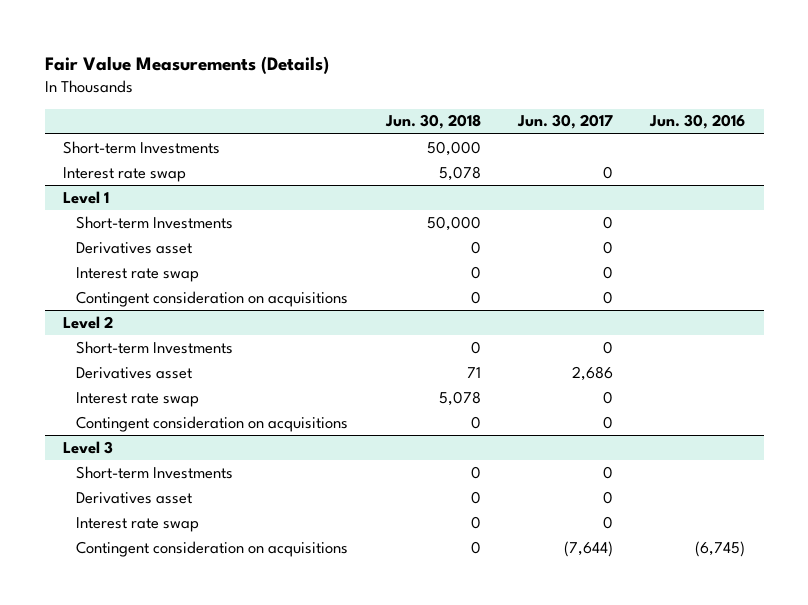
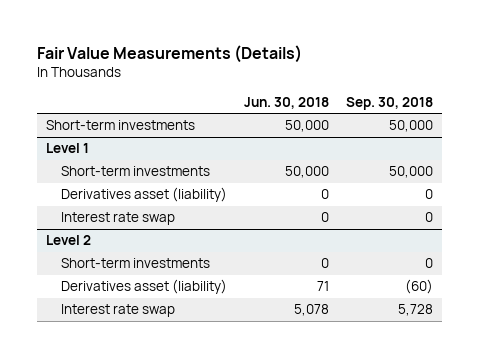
[516,114,613,130] Jun. 30, 2017 -> none
[648,114,745,130] Jun. 30, 2016 -> none
none -> [346,97,434,111] Sep. 30, 2018
[63,166,187,182] Interest rate swap -> none
[63,140,221,154] Short-term Investments -> [45,120,195,131] Short-term investments
[76,215,234,229] Short-term Investments -> [60,166,210,177] Short-term investments
[76,241,193,254] Derivatives asset -> [60,187,227,203] Derivatives asset (liability)
[76,290,349,307] Contingent consideration on acquisitions -> none
[76,340,234,354] Short-term Investments -> [60,258,210,269] Short-term investments
[76,366,193,379] Derivatives asset -> [60,279,227,295] Derivatives asset (liability)
[76,415,349,432] Contingent consideration on acquisitions -> none
[63,440,114,454] Level 3 -> none
[76,465,234,479] Short-term Investments -> none
[76,491,193,504] Derivatives asset -> none
[76,516,200,532] Interest rate swap -> none
[76,540,349,557] Contingent consideration on acquisitions -> none

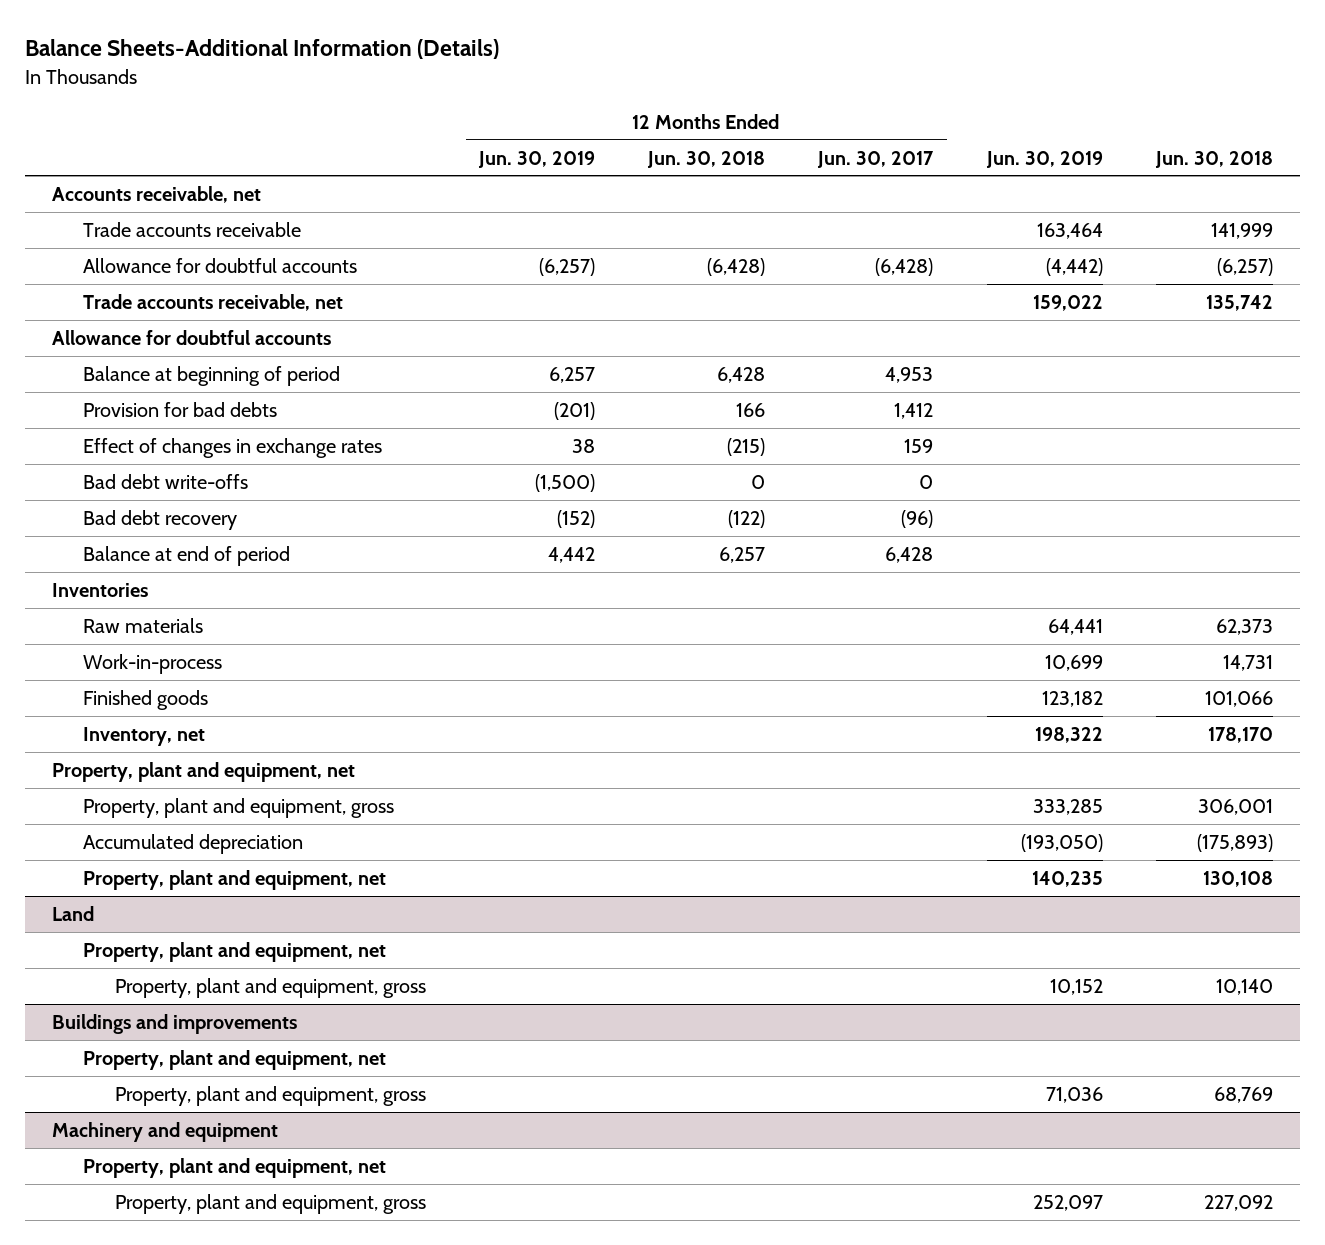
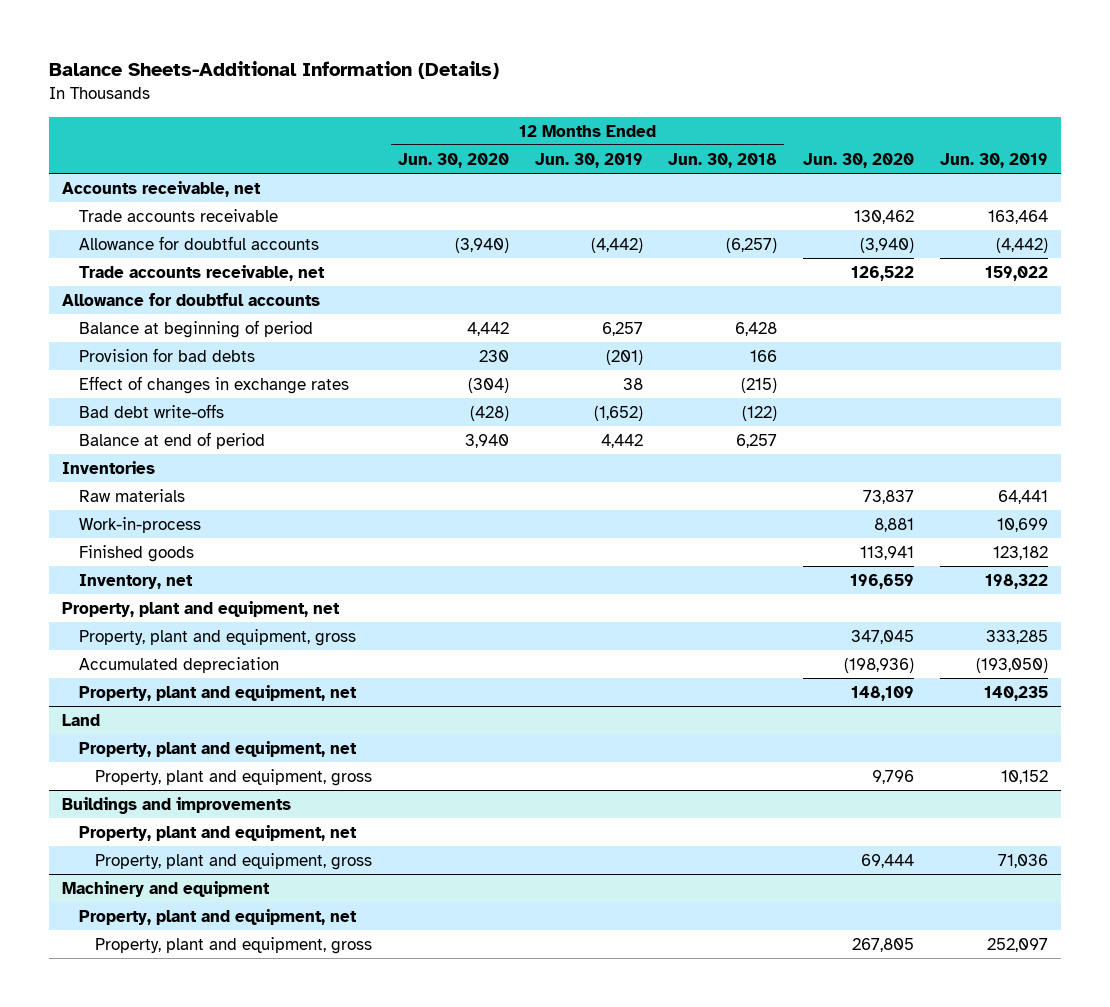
[817,150,935,168] Jun. 30, 2017 -> none
[1154,150,1273,168] Jun. 30, 2018 -> none
none -> [397,153,509,169] Jun. 30, 2020
none -> [803,153,915,169] Jun. 30, 2020
[539,257,596,276] (6,257) -> [590,238,643,254] (4,442)
[707,257,766,276] (6,428) -> [726,238,778,254] (6,257)
[83,509,238,530] Bad debt recovery -> none
[535,473,596,492] (1,500) -> [593,406,643,422] (1,652)
[751,474,766,489] 0 -> [742,406,778,422] (122)

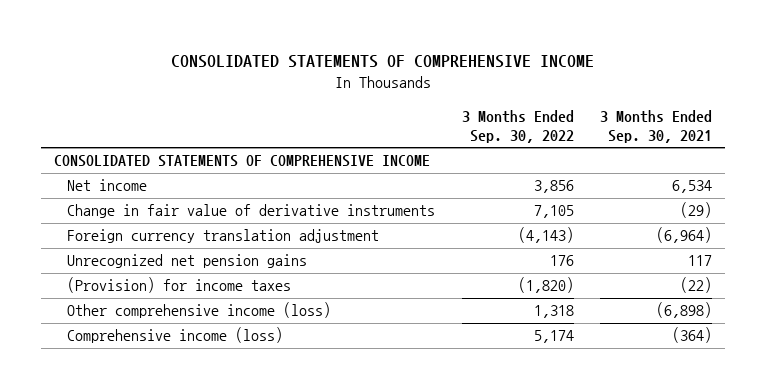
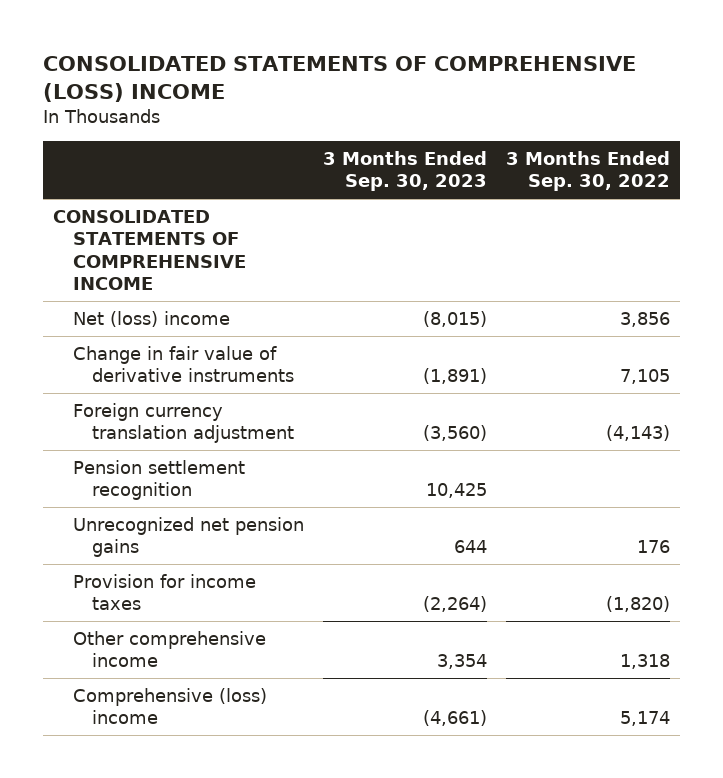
[171,54,595,68] CONSOLIDATED STATEMENTS OF COMPREHENSIVE INCOME -> [43,56,637,102] CONSOLIDATED STATEMENTS OF COMPREHENSIVE (LOSS) INCOME
[599,109,712,144] 3 Months Ended Sep. 30, 2021 -> none
none -> [322,150,487,192] 3 Months Ended Sep. 30, 2023
[67,179,148,192] Net income -> [72,311,230,328] Net (loss) income
none -> [72,460,245,501] Pension settlement recognition
[67,277,292,294] (Provision) for income taxes -> [72,574,256,611] Provision for income taxes
[67,302,332,319] Other comprehensive income (loss) -> [72,631,266,668] Other comprehensive income
[67,327,284,344] Comprehensive income (loss) -> [72,688,267,725] Comprehensive (loss) income

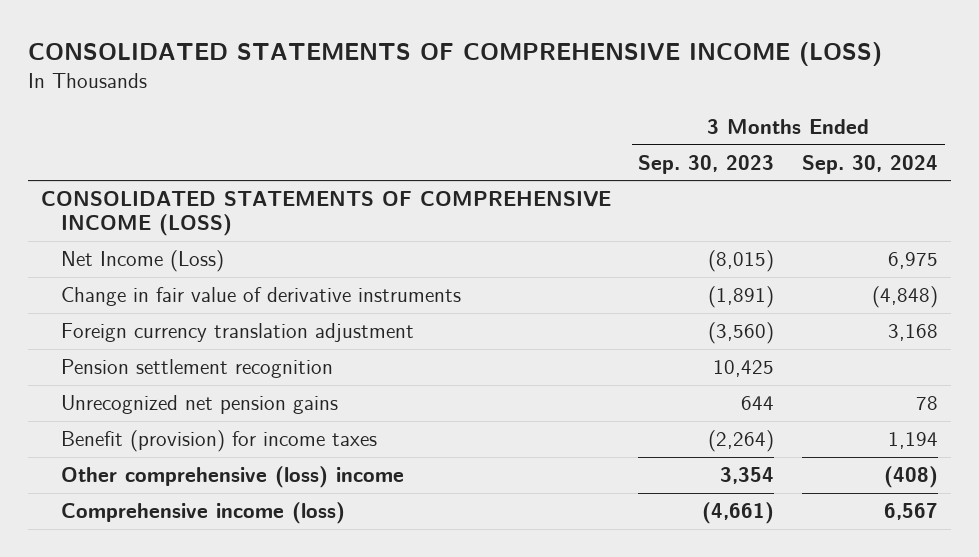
[43,56,637,102] CONSOLIDATED STATEMENTS OF COMPREHENSIVE (LOSS) INCOME -> [27,41,882,66] CONSOLIDATED STATEMENTS OF COMPREHENSIVE INCOME (LOSS)
[506,150,671,192] 3 Months Ended Sep. 30, 2022 -> none
none -> [801,154,938,174] Sep. 30, 2024
[52,210,246,290] CONSOLIDATED STATEMENTS OF COMPREHENSIVE INCOME -> [41,191,612,237] CONSOLIDATED STATEMENTS OF COMPREHENSIVE INCOME (LOSS)
[72,311,230,328] Net (loss) income -> [61,250,225,273] Net Income (Loss)
[72,574,256,611] Provision for income taxes -> [61,430,378,453] Benefit (provision) for income taxes
[72,631,266,668] Other comprehensive income -> [61,466,405,489] Other comprehensive (loss) income
[72,688,267,725] Comprehensive (loss) income -> [61,502,346,525] Comprehensive income (loss)

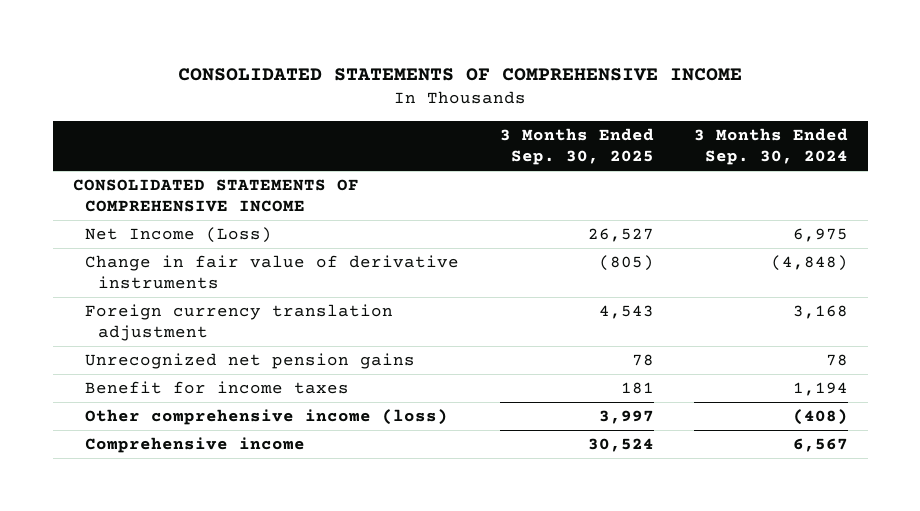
[27,41,882,66] CONSOLIDATED STATEMENTS OF COMPREHENSIVE INCOME (LOSS) -> [178,67,743,81] CONSOLIDATED STATEMENTS OF COMPREHENSIVE INCOME
[638,154,775,174] Sep. 30, 2023 -> none
none -> [499,128,654,166] 3 Months Ended Sep. 30, 2025
[41,191,612,237] CONSOLIDATED STATEMENTS OF COMPREHENSIVE INCOME (LOSS) -> [72,179,359,213] CONSOLIDATED STATEMENTS OF COMPREHENSIVE INCOME
[61,359,334,379] Pension settlement recognition -> none
[61,430,378,453] Benefit (provision) for income taxes -> [85,381,350,395] Benefit for income taxes
[61,466,405,489] Other comprehensive (loss) income -> [85,409,449,426] Other comprehensive income (loss)
[61,502,346,525] Comprehensive income (loss) -> [85,437,306,454] Comprehensive income

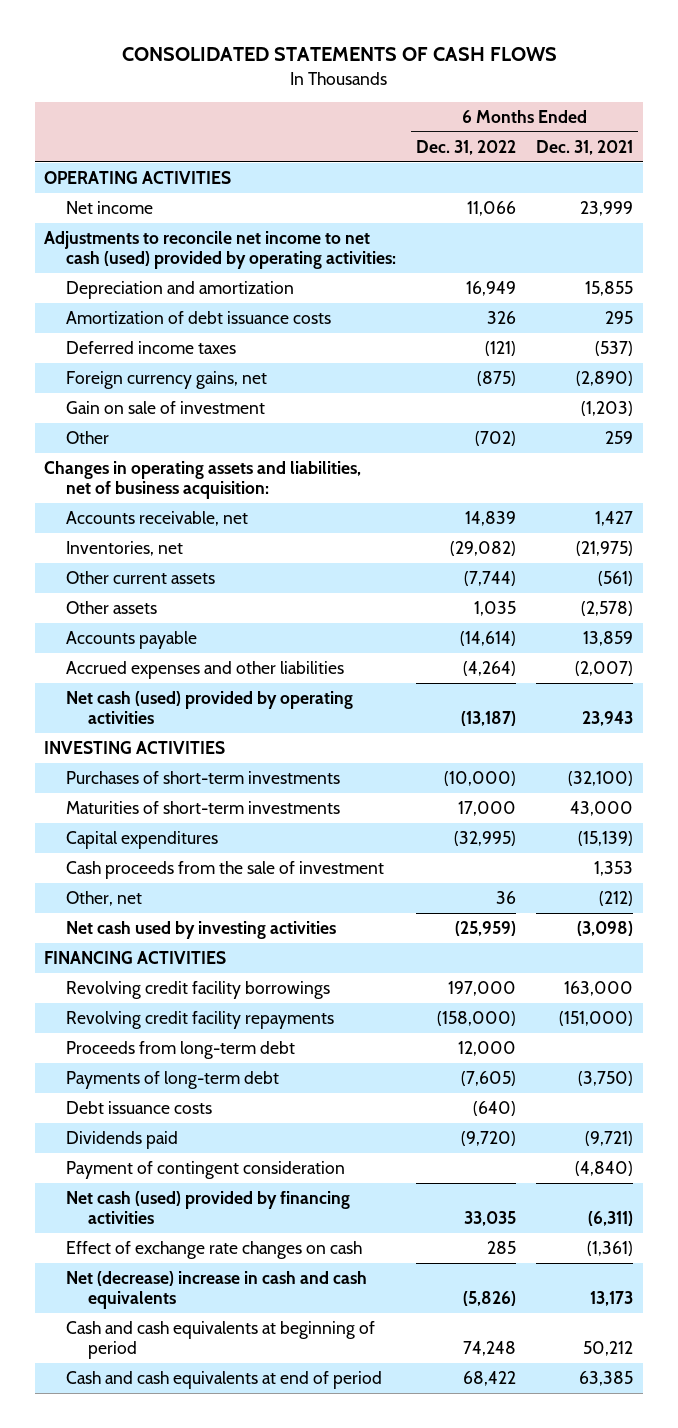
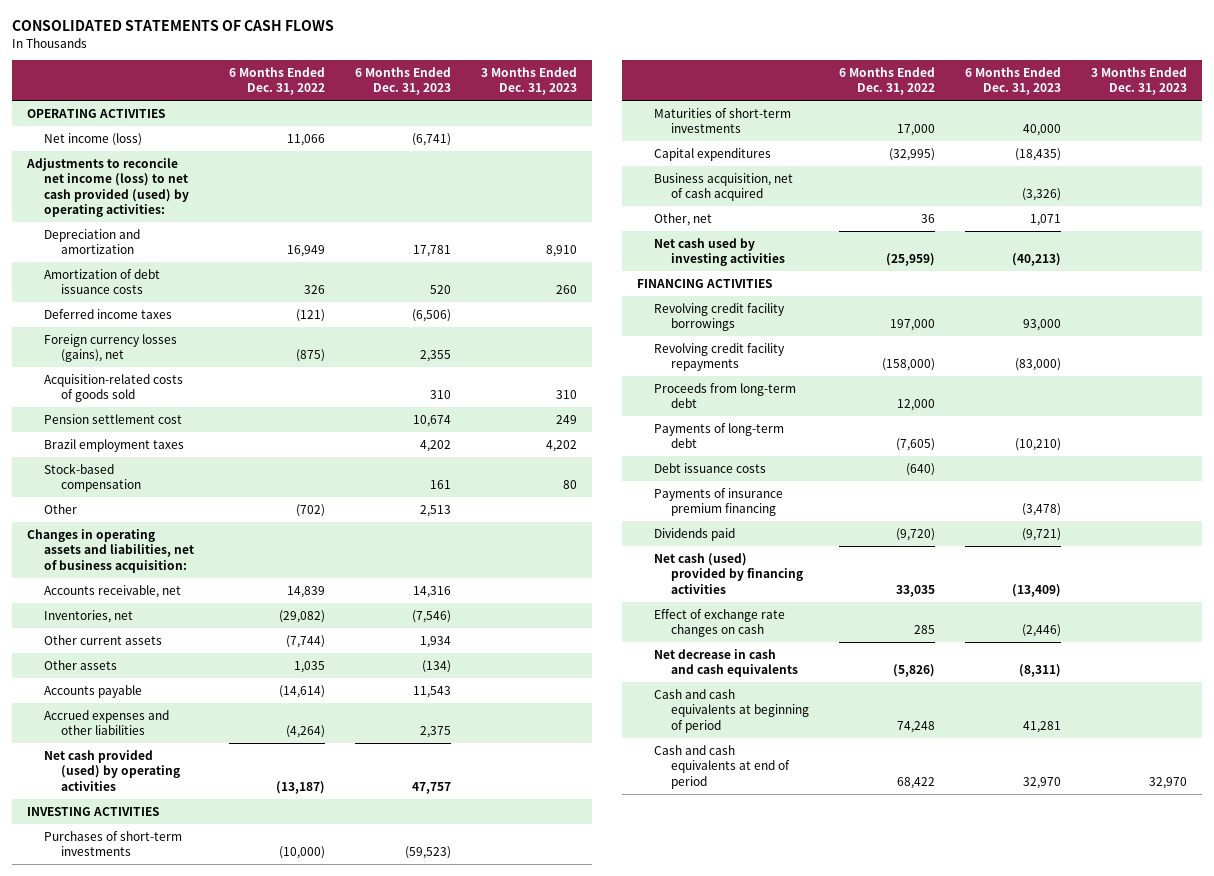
[536,139,634,155] Dec. 31, 2021 -> none
none -> [354,66,451,96] 6 Months Ended Dec. 31, 2023
none -> [480,66,577,96] 3 Months Ended Dec. 31, 2023
[66,200,154,214] Net income -> [44,132,143,146] Net income (loss)
[44,230,397,270] Adjustments to reconcile net income to net cash (used) provided by operating activities: -> [26,157,190,217] Adjustments to reconcile net income (loss) to net cash provided (used) by operating activities:
[66,400,266,414] Gain on sale of investment -> none
[66,370,268,389] Foreign currency gains, net -> [44,333,178,363] Foreign currency losses (gains), net
none -> [44,373,184,403] Acquisition-related costs of goods sold
none -> [44,413,183,424] Pension settlement cost
none -> [44,438,185,452] Brazil employment taxes
none -> [44,462,142,493] Stock-based compensation
[66,690,354,725] Net cash (used) provided by operating activities -> [44,749,181,791] Net cash provided (used) by operating activities
[66,860,385,879] Cash proceeds from the sale of investment -> none
none -> [654,172,794,202] Business acquisition, net of cash acquired
none -> [654,487,784,517] Payments of insurance premium financing
[66,1160,346,1179] Payment of contingent consideration -> none
[66,1270,368,1310] Net (decrease) increase in cash and cash equivalents -> [654,648,799,678] Net decrease in cash and cash equivalents

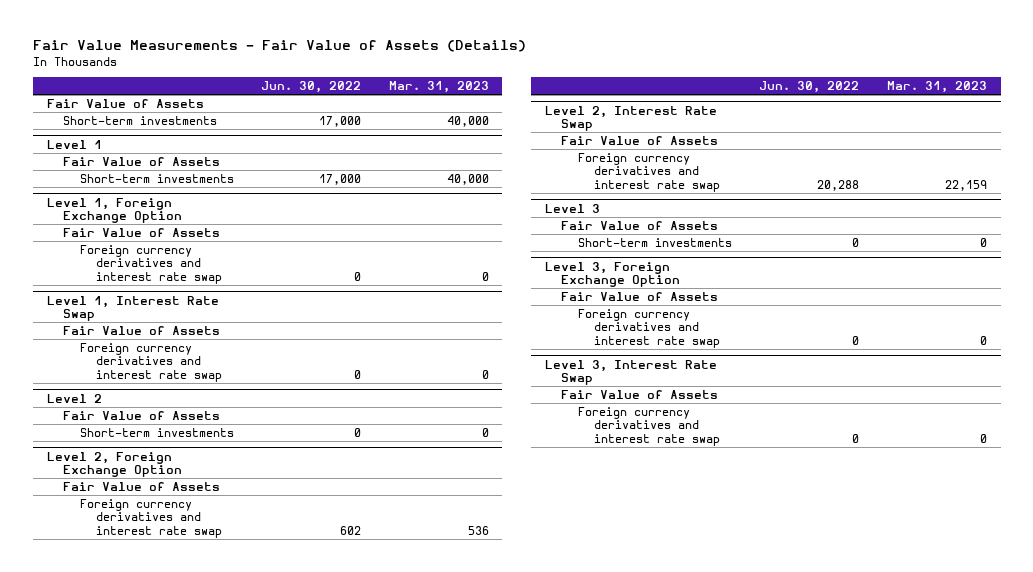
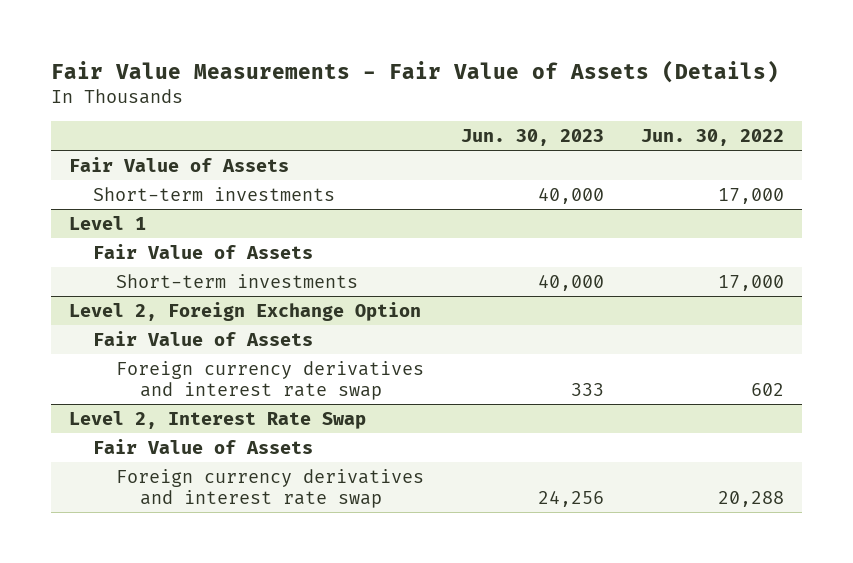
[388,80,489,93] Mar. 31, 2023 -> none
none -> [461,129,605,147] Jun. 30, 2023
[46,197,183,223] Level 1, Foreign Exchange Option -> none
[63,227,221,237] Fair Value of Assets -> none
[79,244,223,284] Foreign currency derivatives and interest rate swap -> none
[46,295,219,321] Level 1, Interest Rate Swap -> none
[63,325,221,335] Fair Value of Assets -> none
[79,342,223,382] Foreign currency derivatives and interest rate swap -> none
[46,393,102,403] Level 2 -> none
[63,410,221,420] Fair Value of Assets -> none
[79,427,234,437] Short-term investments -> none
[544,203,600,213] Level 3 -> none
[561,220,719,230] Fair Value of Assets -> none
[577,237,732,247] Short-term investments -> none
[544,261,681,287] Level 3, Foreign Exchange Option -> none
[561,291,719,301] Fair Value of Assets -> none
[577,308,721,348] Foreign currency derivatives and interest rate swap -> none
[544,359,717,385] Level 3, Interest Rate Swap -> none
[561,389,719,399] Fair Value of Assets -> none
[577,406,721,446] Foreign currency derivatives and interest rate swap -> none

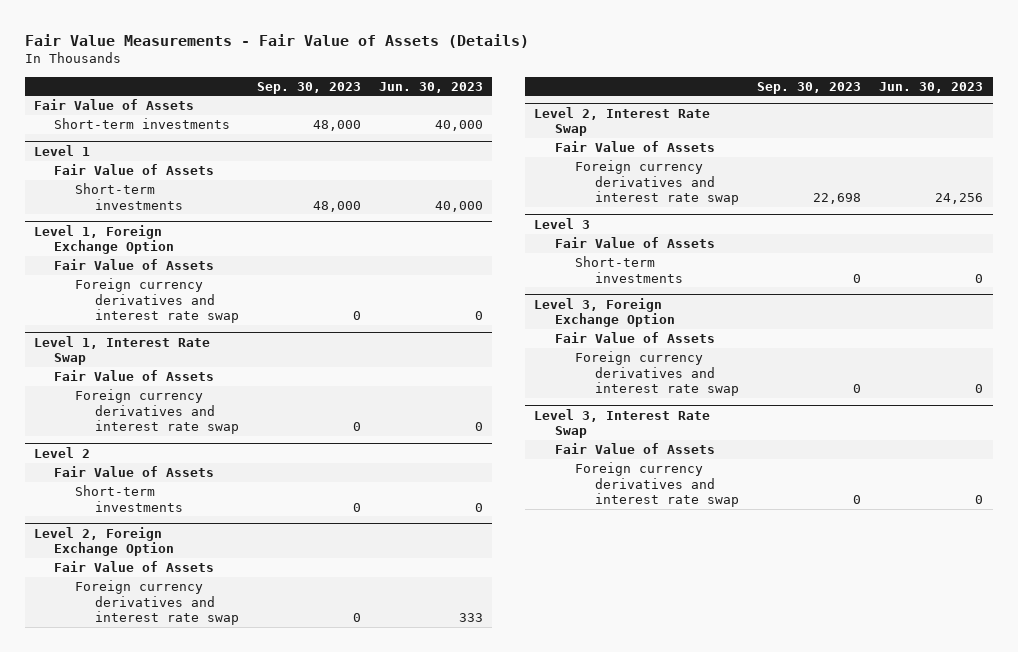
[640,129,784,147] Jun. 30, 2022 -> none
none -> [256,81,361,94] Sep. 30, 2023
none -> [34,224,175,255] Level 1, Foreign Exchange Option
none -> [54,259,215,271] Fair Value of Assets
none -> [74,278,239,324] Foreign currency derivatives and interest rate swap
none -> [34,335,211,366] Level 1, Interest Rate Swap
none -> [54,370,215,382] Fair Value of Assets
none -> [74,389,239,435] Foreign currency derivatives and interest rate swap
none -> [34,446,91,458] Level 2
none -> [54,466,215,478] Fair Value of Assets
none -> [74,485,183,512] Short-term investments
none -> [534,217,591,229] Level 3
none -> [554,237,715,249] Fair Value of Assets
none -> [574,256,683,283] Short-term investments
none -> [534,297,675,328] Level 3, Foreign Exchange Option
none -> [554,332,715,344] Fair Value of Assets
none -> [574,351,739,397] Foreign currency derivatives and interest rate swap
none -> [534,408,711,439] Level 3, Interest Rate Swap
none -> [554,443,715,455] Fair Value of Assets
none -> [574,462,739,508] Foreign currency derivatives and interest rate swap

